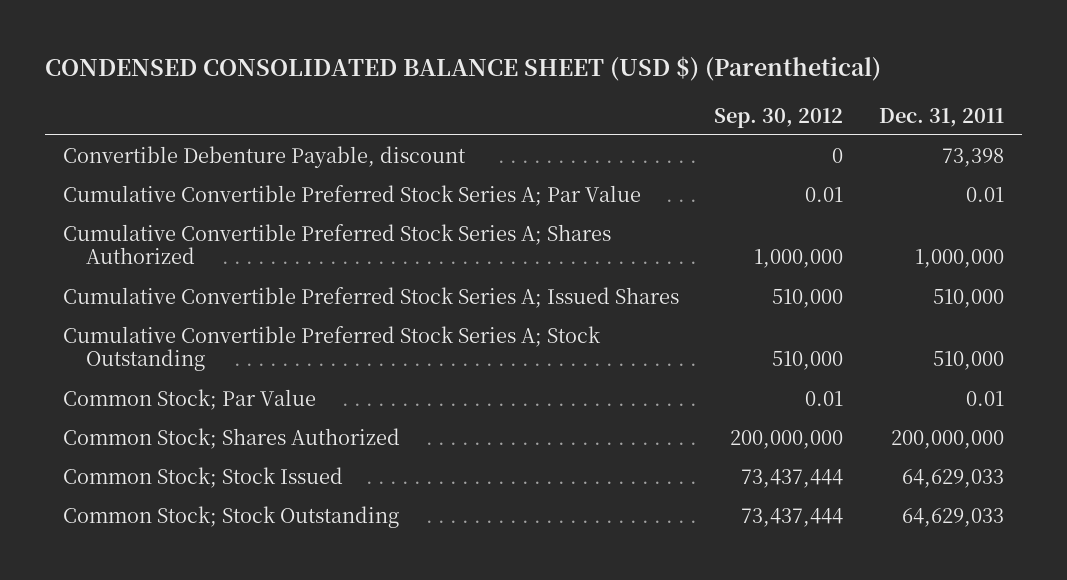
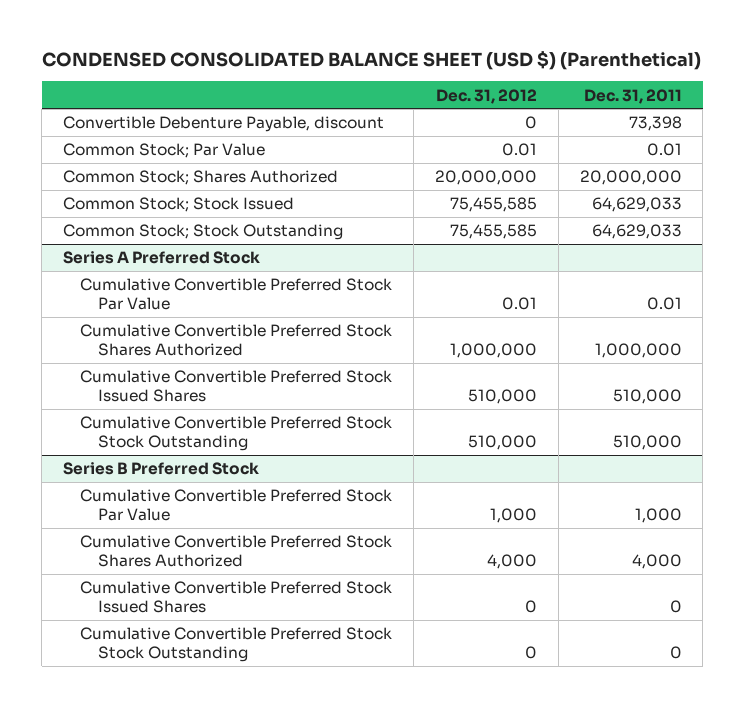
[714,107,844,128] Sep. 30, 2012 -> none
none -> [436,88,538,104] Dec. 31, 2012
[62,184,641,206] Cumulative Convertible Preferred Stock Series A; Par Value -> none
[62,223,611,265] Cumulative Convertible Preferred Stock Series A; Shares Authorized -> none
[62,286,679,308] Cumulative Convertible Preferred Stock Series A; Issued Shares -> none
[62,325,601,372] Cumulative Convertible Preferred Stock Series A; Stock Outstanding -> none
[890,429,1004,449] 200,000,000 -> [579,170,682,186] 20,000,000
none -> [62,251,260,265] Series A Preferred Stock
none -> [80,278,393,311] Cumulative Convertible Preferred Stock Par Value
none -> [80,324,393,357] Cumulative Convertible Preferred Stock Shares Authorized
none -> [80,370,393,403] Cumulative Convertible Preferred Stock Issued Shares
none -> [80,416,393,452] Cumulative Convertible Preferred Stock Stock Outstanding
none -> [62,462,259,476] Series B Preferred Stock
none -> [80,489,393,522] Cumulative Convertible Preferred Stock Par Value
none -> [80,535,393,568] Cumulative Convertible Preferred Stock Shares Authorized
none -> [80,581,393,614] Cumulative Convertible Preferred Stock Issued Shares
none -> [80,627,393,663] Cumulative Convertible Preferred Stock Stock Outstanding

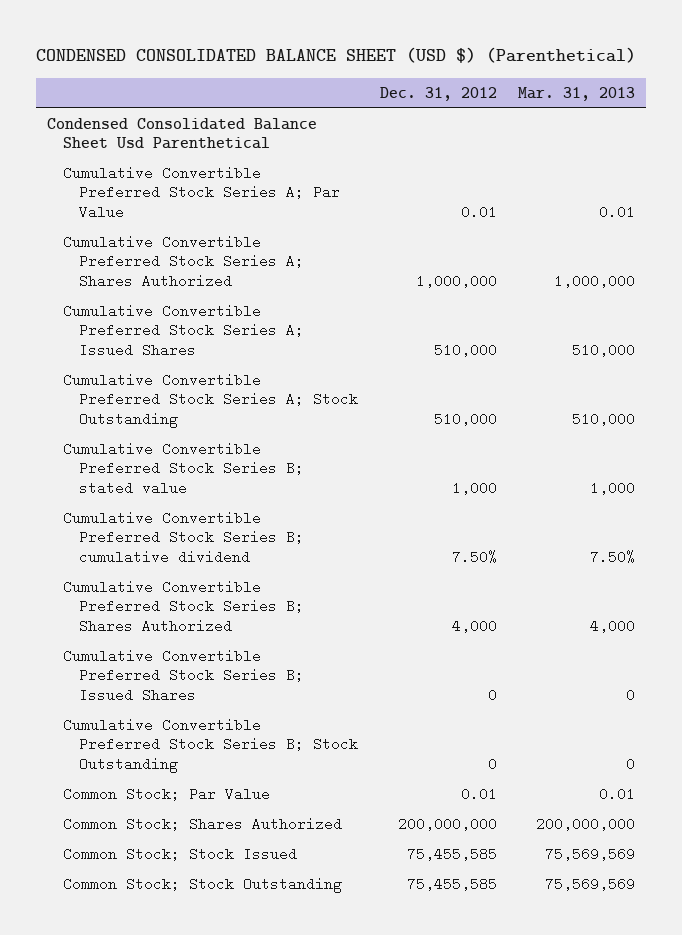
[583,88,682,104] Dec. 31, 2011 -> none
none -> [518,86,636,101] Mar. 31, 2013
[62,116,384,133] Convertible Debenture Payable, discount -> none
none -> [46,117,317,150] Condensed Consolidated Balance Sheet Usd Parenthetical
none -> [63,165,341,219] Cumulative Convertible Preferred Stock Series A; Par Value
none -> [63,234,305,288] Cumulative Convertible Preferred Stock Series A; Shares Authorized
none -> [63,303,305,357] Cumulative Convertible Preferred Stock Series A; Issued Shares
none -> [63,372,359,428] Cumulative Convertible Preferred Stock Series A; Stock Outstanding
none -> [63,441,305,495] Cumulative Convertible Preferred Stock Series B; stated value
none -> [63,510,305,564] Cumulative Convertible Preferred Stock Series B; cumulative dividend
none -> [63,579,305,633] Cumulative Convertible Preferred Stock Series B; Shares Authorized
none -> [63,648,305,702] Cumulative Convertible Preferred Stock Series B; Issued Shares
none -> [63,717,359,773] Cumulative Convertible Preferred Stock Series B; Stock Outstanding
[435,170,538,186] 20,000,000 -> [397,816,497,831] 200,000,000
[62,251,260,265] Series A Preferred Stock -> none
[80,278,393,311] Cumulative Convertible Preferred Stock Par Value -> none
[80,324,393,357] Cumulative Convertible Preferred Stock Shares Authorized -> none
[80,370,393,403] Cumulative Convertible Preferred Stock Issued Shares -> none
[80,416,393,452] Cumulative Convertible Preferred Stock Stock Outstanding -> none
[62,462,259,476] Series B Preferred Stock -> none
[80,489,393,522] Cumulative Convertible Preferred Stock Par Value -> none
[80,535,393,568] Cumulative Convertible Preferred Stock Shares Authorized -> none
[80,581,393,614] Cumulative Convertible Preferred Stock Issued Shares -> none
[80,627,393,663] Cumulative Convertible Preferred Stock Stock Outstanding -> none

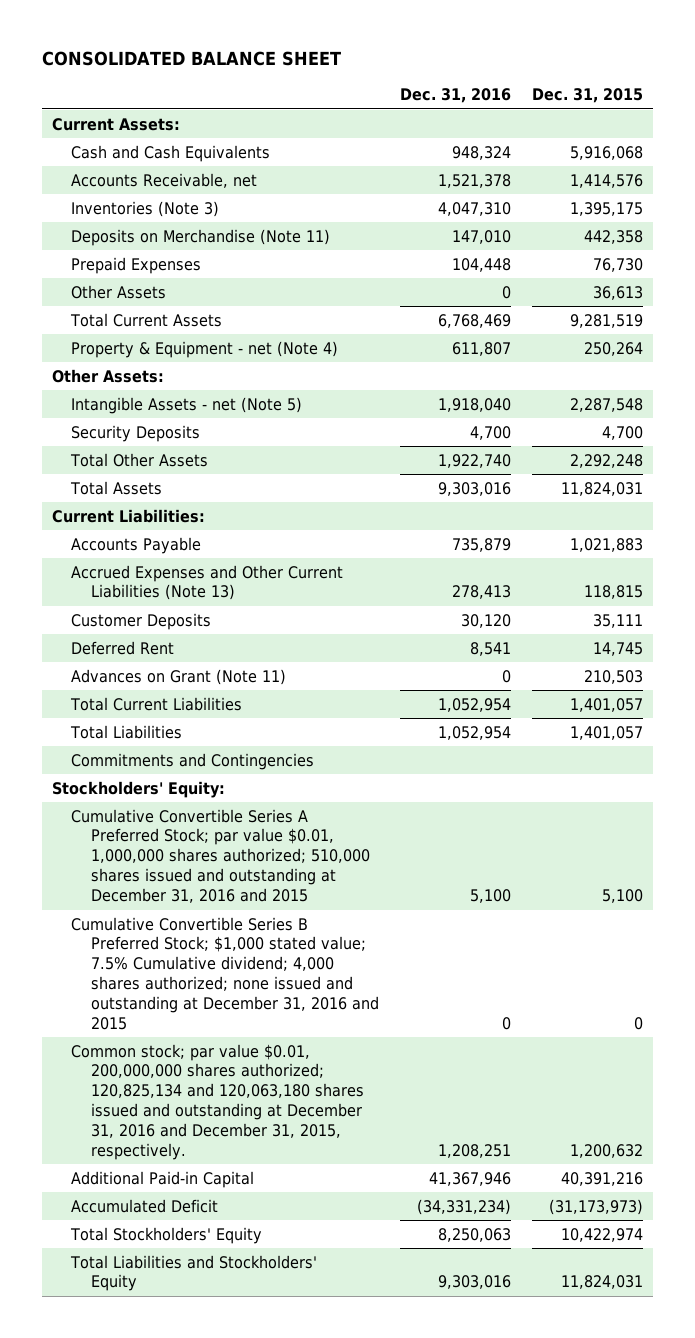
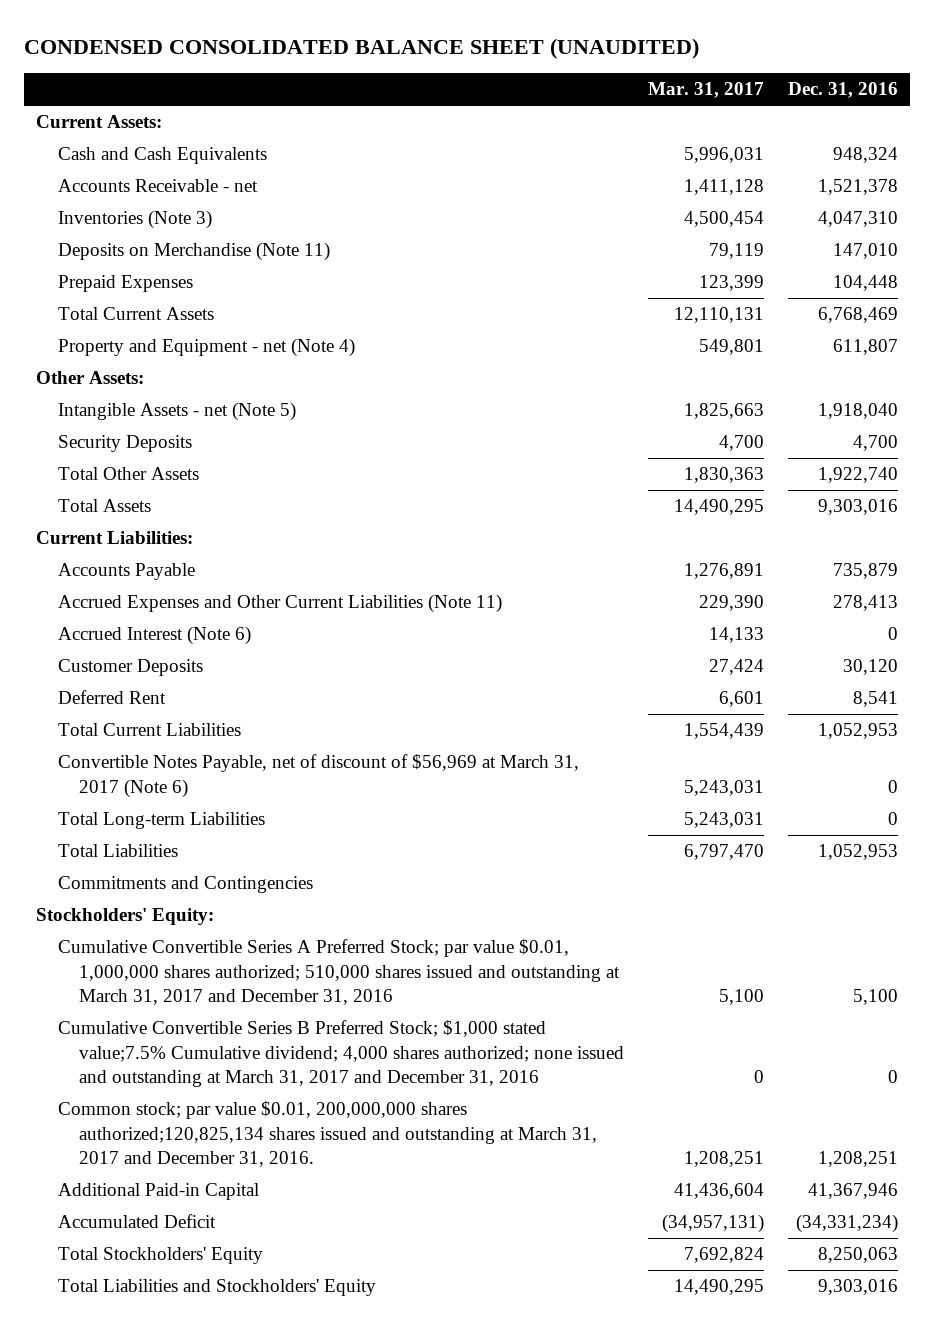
[41,51,341,67] CONSOLIDATED BALANCE SHEET -> [24,37,700,59] CONDENSED CONSOLIDATED BALANCE SHEET (UNAUDITED)
[531,88,643,104] Dec. 31, 2015 -> none
none -> [648,82,765,99] Mar. 31, 2017
[71,172,258,188] Accounts Receivable, net -> [57,179,258,193] Accounts Receivable - net
[71,284,167,299] Other Assets -> none
[71,340,339,358] Property & Equipment - net (Note 4) -> [57,338,355,358] Property and Equipment - net (Note 4)
[71,564,344,601] Accrued Expenses and Other Current Liabilities (Note 13) -> [57,594,502,614] Accrued Expenses and Other Current Liabilities (Note 11)
none -> [57,626,251,646] Accrued Interest (Note 6)
[71,668,287,685] Advances on Grant (Note 11) -> none
[437,697,511,712] 1,052,954 -> [818,723,899,740] 1,052,953
none -> [57,754,579,798] Convertible Notes Payable, net of discount of $56,969 at March 31, 2017 (Note 6)
none -> [57,812,265,830] Total Long-term Liabilities
[437,725,511,740] 1,052,954 -> [818,844,899,861] 1,052,953
[71,808,370,903] Cumulative Convertible Series A Preferred Stock; par value $0.01, 1,000,000 shares authorized; 510,000 shares issued and outstanding at December 31, 2016 and 2015 -> [57,939,621,1006] Cumulative Convertible Series A Preferred Stock; par value $0.01, 1,000,000 shares authorized; 510,000 shares issued and outstanding at March 31, 2017 and December 31, 2016
[71,916,379,1030] Cumulative Convertible Series B Preferred Stock; $1,000 stated value; 7.5% Cumulative dividend; 4,000 shares authorized; none issued and outstanding at December 31, 2016 and 2015 -> [57,1020,625,1088] Cumulative Convertible Series B Preferred Stock; $1,000 stated value;7.5% Cumulative dividend; 4,000 shares authorized; none issued and outstanding at March 31, 2017 and December 31, 2016
[71,1043,364,1160] Common stock; par value $0.01, 200,000,000 shares authorized; 120,825,134 and 120,063,180 shares issued and outstanding at December 31, 2016 and December 31, 2015, respectively. -> [57,1101,598,1168] Common stock; par value $0.01, 200,000,000 shares authorized;120,825,134 shares issued and outstanding at March 31, 2017 and December 31, 2016.

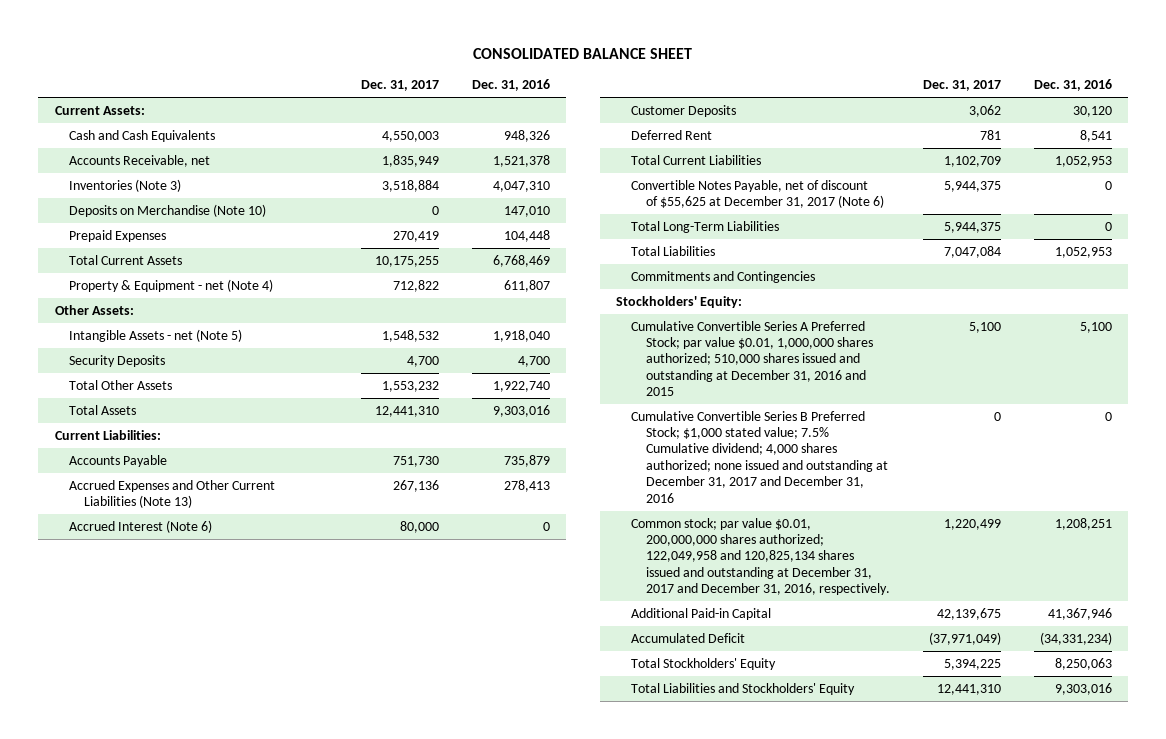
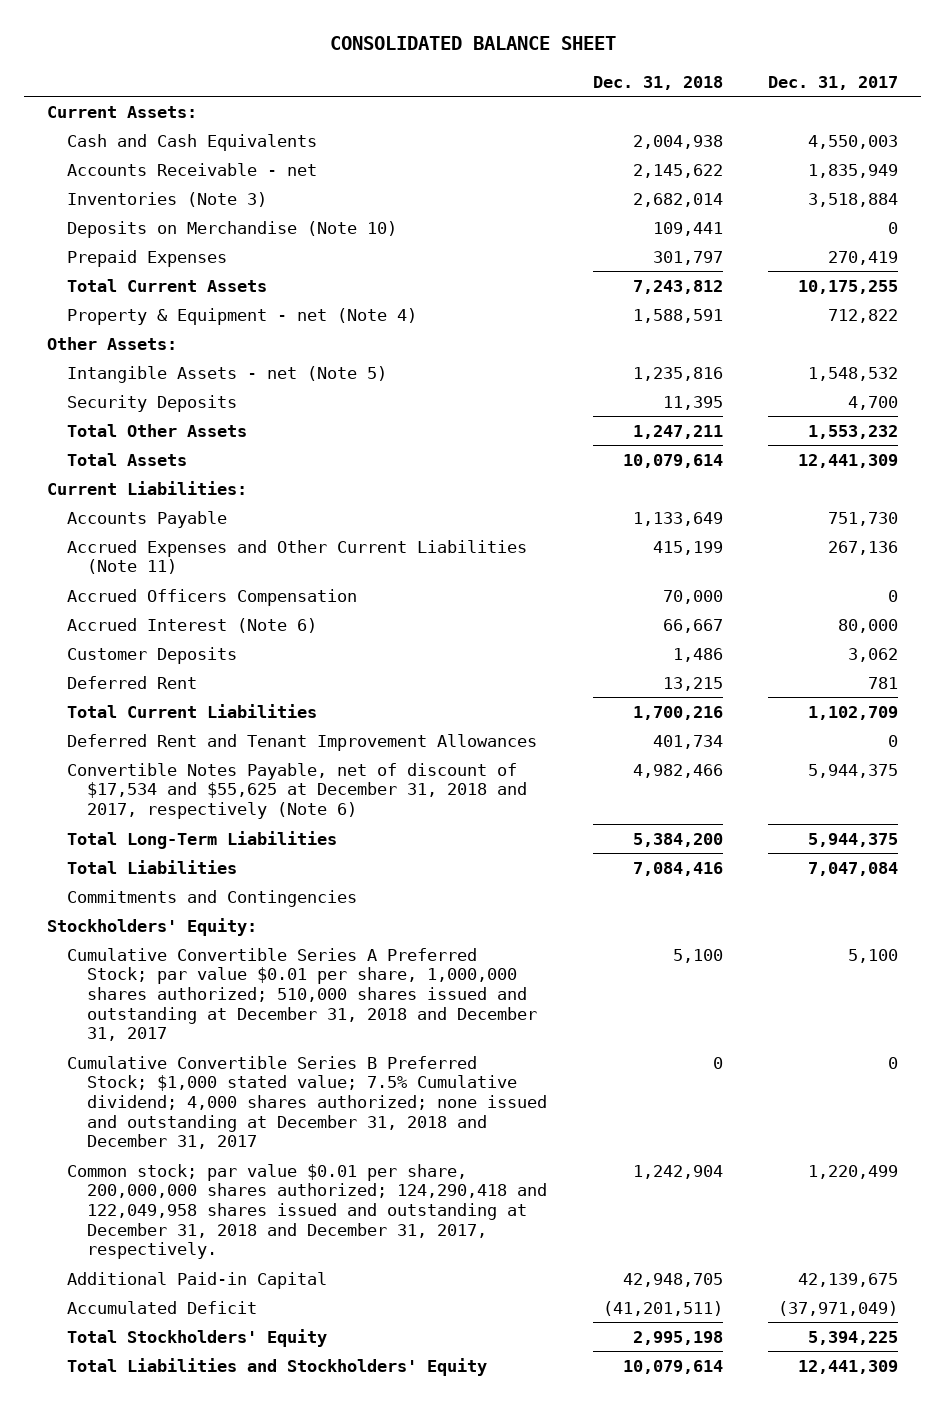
[471,79,550,92] Dec. 31, 2016 -> none
none -> [592,75,723,90] Dec. 31, 2018
[69,154,211,167] Accounts Receivable, net -> [67,162,318,176] Accounts Receivable - net
[374,405,439,417] 12,441,310 -> [797,453,898,468] 12,441,309
[69,479,276,509] Accrued Expenses and Other Current Liabilities (Note 13) -> [67,539,528,575] Accrued Expenses and Other Current Liabilities (Note 11)
none -> [67,588,358,606] Accrued Officers Compensation
none -> [67,733,538,751] Deferred Rent and Tenant Improvement Allowances
[631,179,884,209] Convertible Notes Payable, net of discount of $55,625 at December 31, 2017 (Note 6) -> [67,762,528,820] Convertible Notes Payable, net of discount of $17,534 and $55,625 at December 31, 2018 and 2017, respectively (Note 6)
[631,320,873,397] Cumulative Convertible Series A Preferred Stock; par value $0.01, 1,000,000 shares authorized; 510,000 shares issued and outstanding at December 31, 2016 and 2015 -> [67,947,538,1042] Cumulative Convertible Series A Preferred Stock; par value $0.01 per share, 1,000,000 shares authorized; 510,000 shares issued and outstanding at December 31, 2018 and December 31, 2017
[631,410,888,503] Cumulative Convertible Series B Preferred Stock; $1,000 stated value; 7.5% Cumulative dividend; 4,000 shares authorized; none issued and outstanding at December 31, 2017 and December 31, 2016 -> [67,1055,548,1150] Cumulative Convertible Series B Preferred Stock; $1,000 stated value; 7.5% Cumulative dividend; 4,000 shares authorized; none issued and outstanding at December 31, 2018 and December 31, 2017
[631,517,890,596] Common stock; par value $0.01, 200,000,000 shares authorized; 122,049,958 and 120,825,134 shares issued and outstanding at December 31, 2017 and December 31, 2016, respectively. -> [67,1163,548,1260] Common stock; par value $0.01 per share, 200,000,000 shares authorized; 124,290,418 and 122,049,958 shares issued and outstanding at December 31, 2018 and December 31, 2017, respectively.
[936,683,1001,695] 12,441,310 -> [797,1359,898,1374] 12,441,309

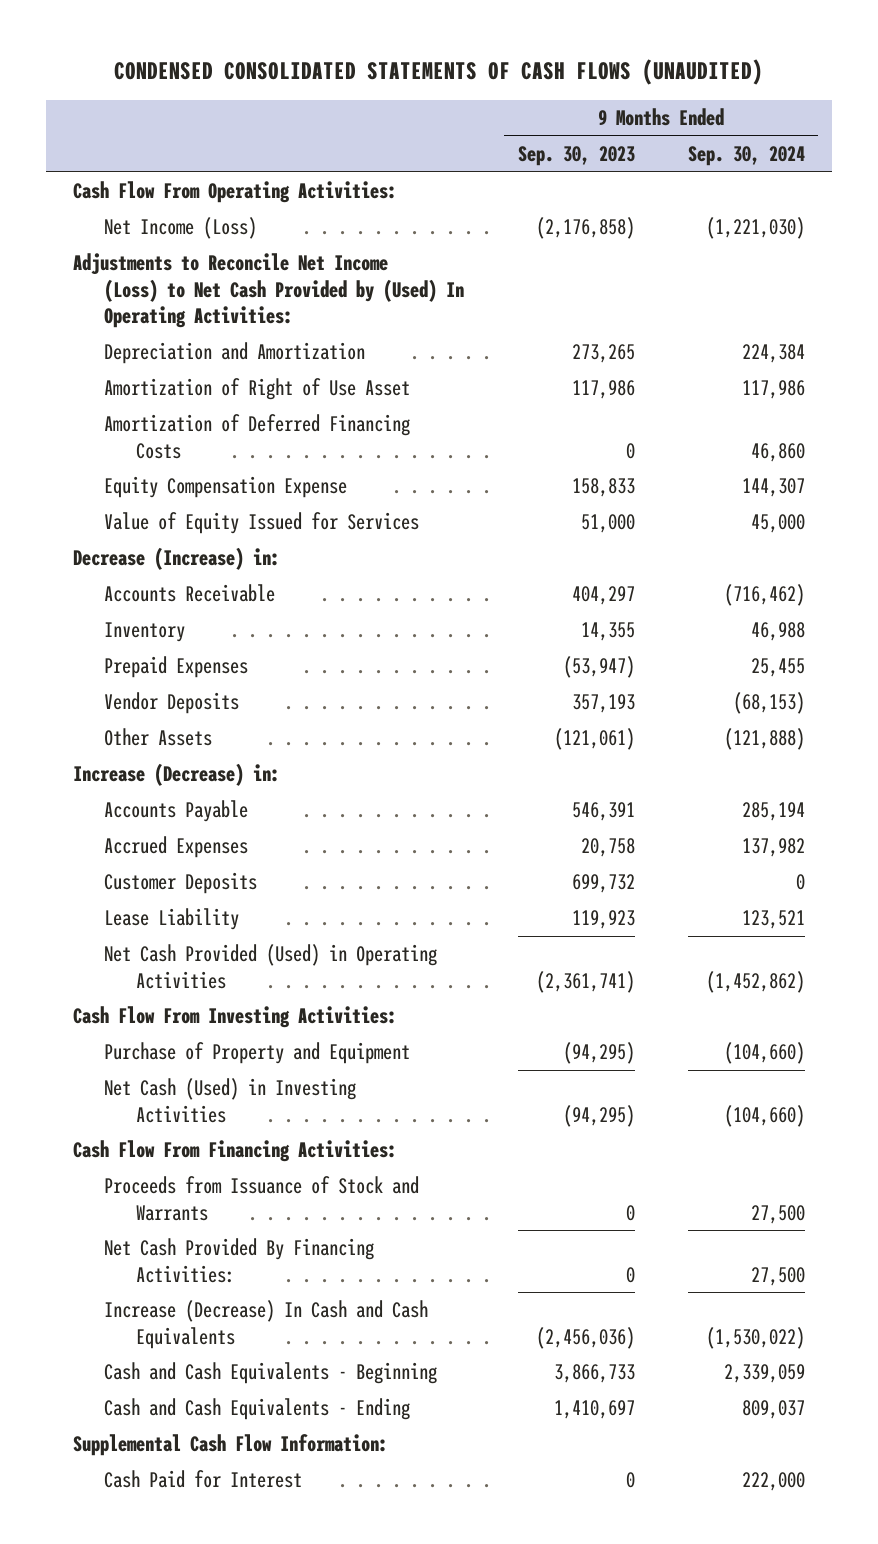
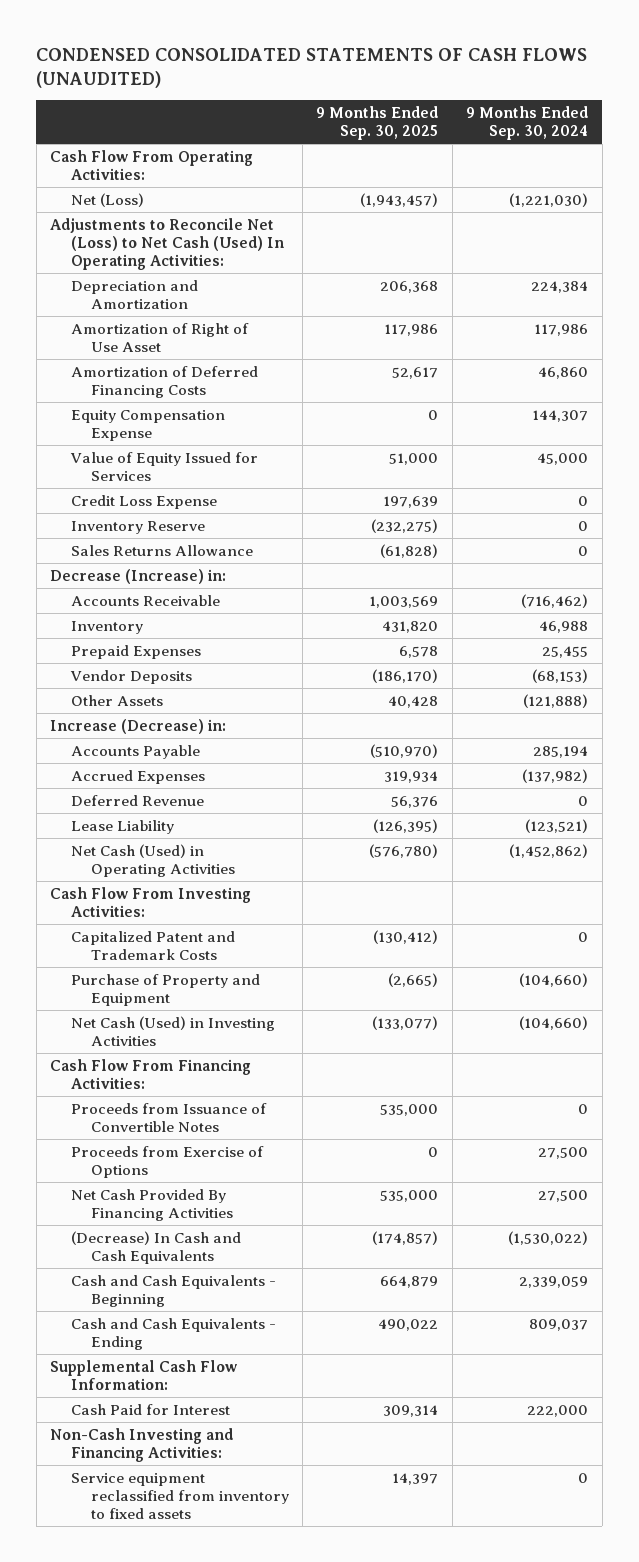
[517,146,635,167] Sep. 30, 2023 -> none
none -> [316,106,439,141] 9 Months Ended Sep. 30, 2025
[104,217,258,240] Net Income (Loss) -> [70,192,144,207] Net (Loss)
[72,253,465,328] Adjustments to Reconcile Net Income (Loss) to Net Cash Provided by (Used) In Operating Activities: -> [50,217,284,271] Adjustments to Reconcile Net (Loss) to Net Cash (Used) In Operating Activities:
none -> [70,494,217,509] Credit Loss Expense
none -> [70,520,205,534] Inventory Reserve
none -> [70,544,253,556] Sales Returns Allowance
[104,872,258,895] Customer Deposits -> none
[742,838,806,858] 137,982 -> [522,768,589,783] (137,982)
none -> [70,794,204,806] Deferred Revenue
[742,910,806,930] 123,521 -> [525,818,589,833] (123,521)
[104,944,438,989] Net Cash Provided (Used) in Operating Activities -> [70,843,235,877] Net Cash (Used) in Operating Activities
none -> [70,930,235,960] Capitalized Patent and Trademark Costs
none -> [70,1102,267,1132] Proceeds from Issuance of Convertible Notes
[104,1176,420,1221] Proceeds from Issuance of Stock and Warrants -> [70,1145,264,1178] Proceeds from Exercise of Options
[104,1238,375,1283] Net Cash Provided By Financing Activities: -> [70,1188,233,1221] Net Cash Provided By Financing Activities
[104,1300,429,1349] Increase (Decrease) In Cash and Cash Equivalents -> [70,1230,241,1264] (Decrease) In Cash and Cash Equivalents
none -> [50,1427,234,1462] Non-Cash Investing and Financing Activities:
none -> [70,1472,289,1520] Service equipment reclassified from inventory to fixed assets

